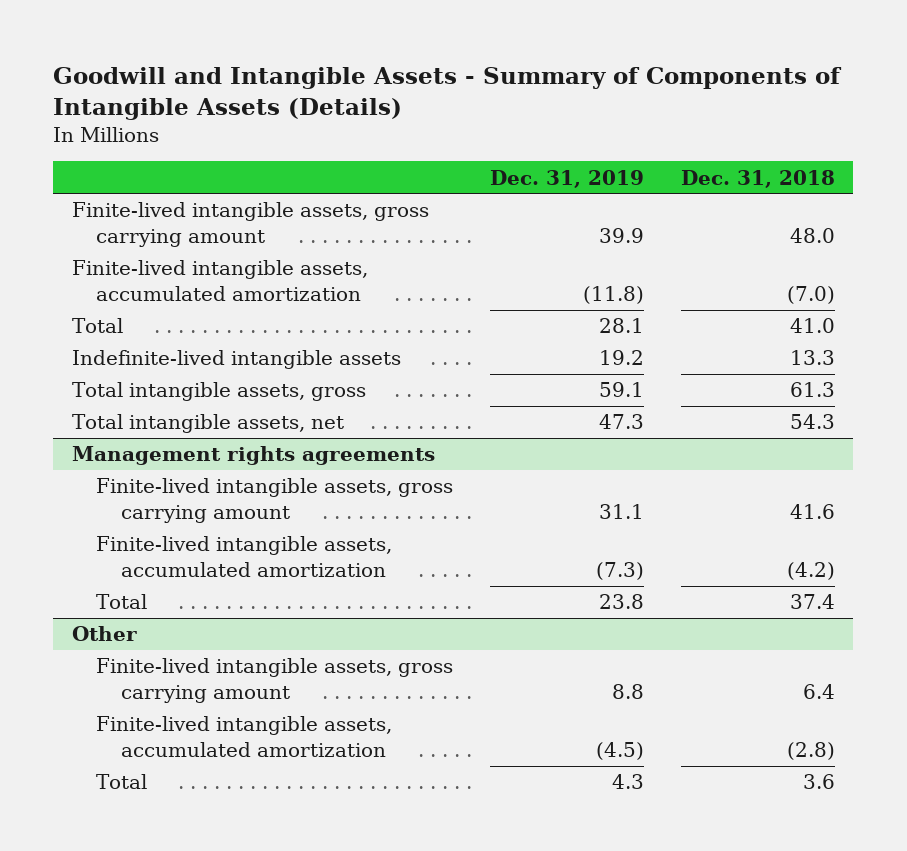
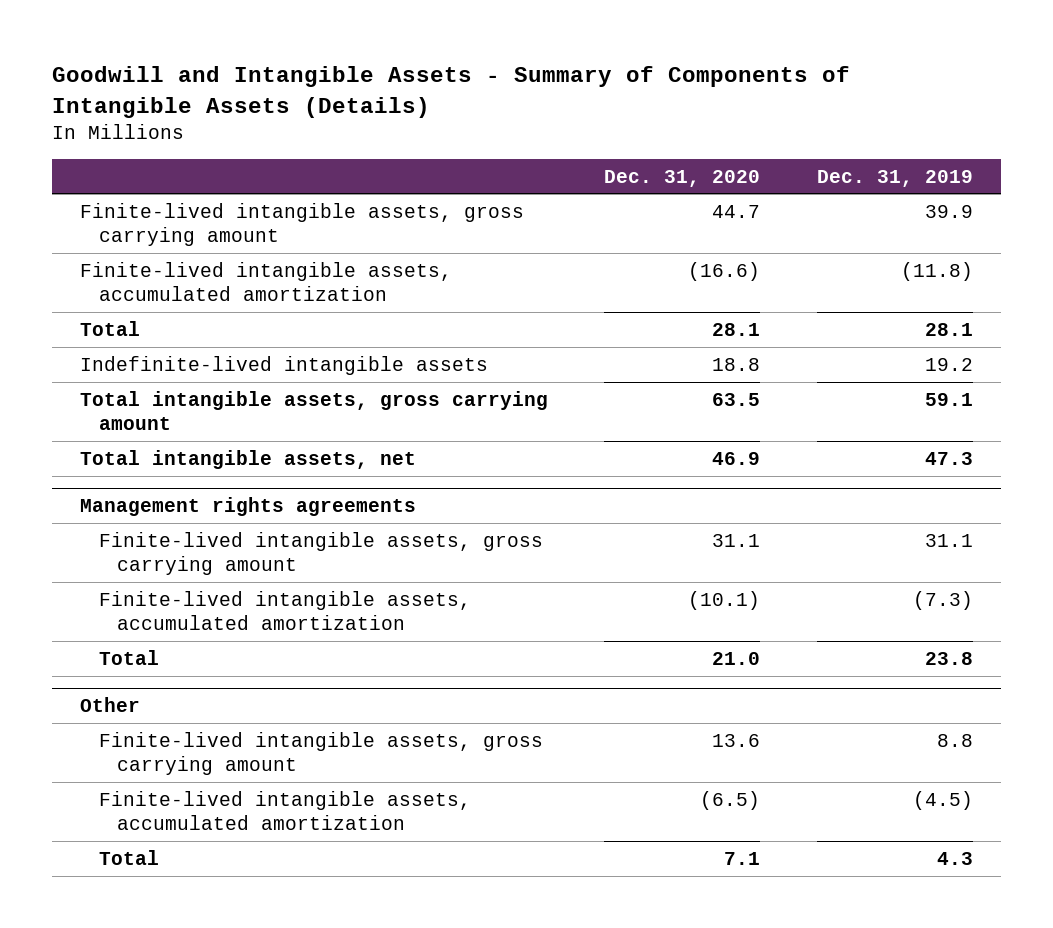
[680,169,835,188] Dec. 31, 2018 -> none
none -> [604,169,761,187] Dec. 31, 2020
[71,382,366,402] Total intangible assets, gross -> [80,390,549,431] Total intangible assets, gross carrying amount

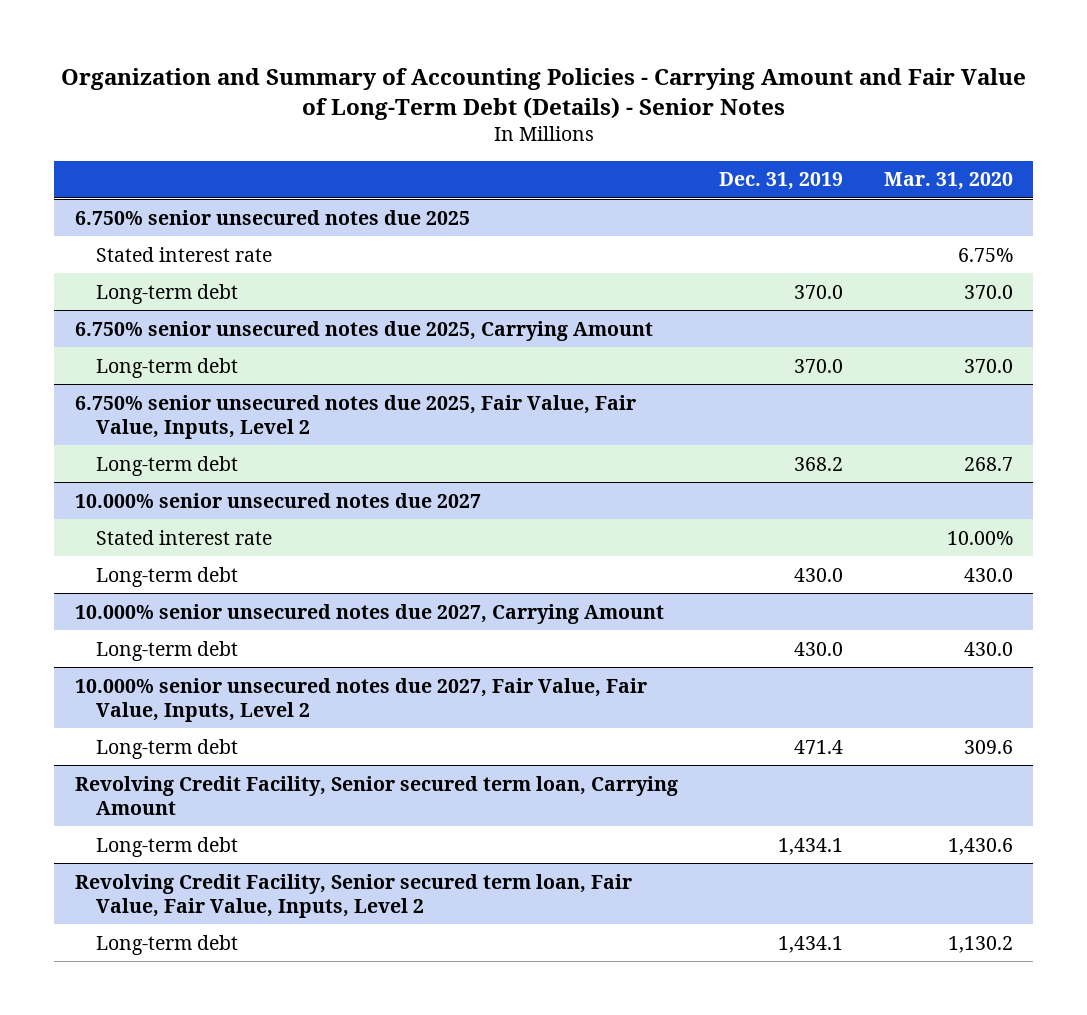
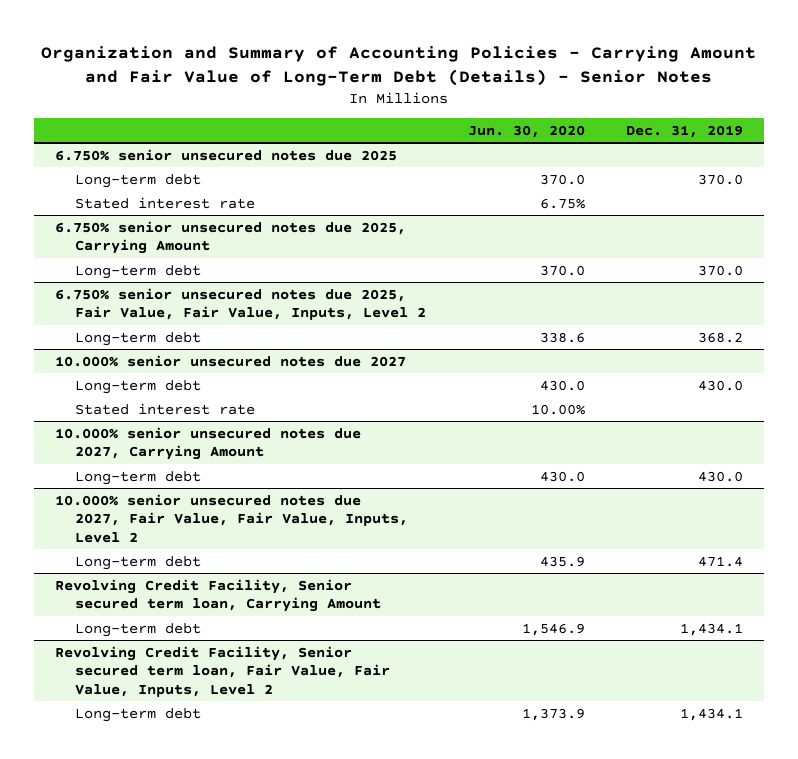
[883,172,1013,191] Mar. 31, 2020 -> none
none -> [467,125,585,139] Jun. 30, 2020
[95,246,272,262] Stated interest rate -> [75,196,256,209] Stated interest rate
[95,529,272,545] Stated interest rate -> [75,402,256,415] Stated interest rate

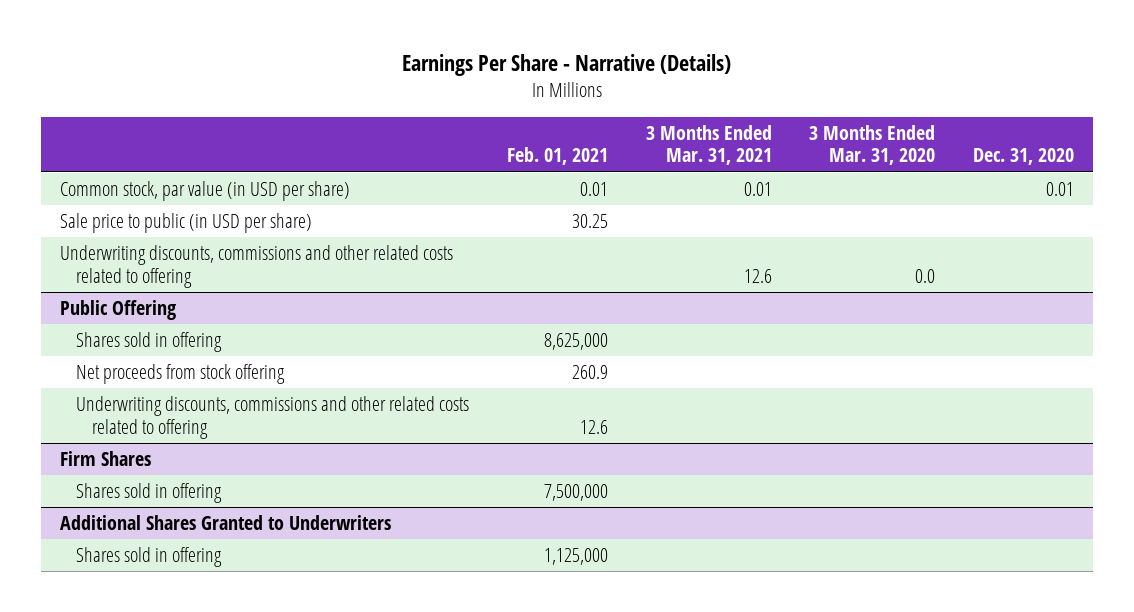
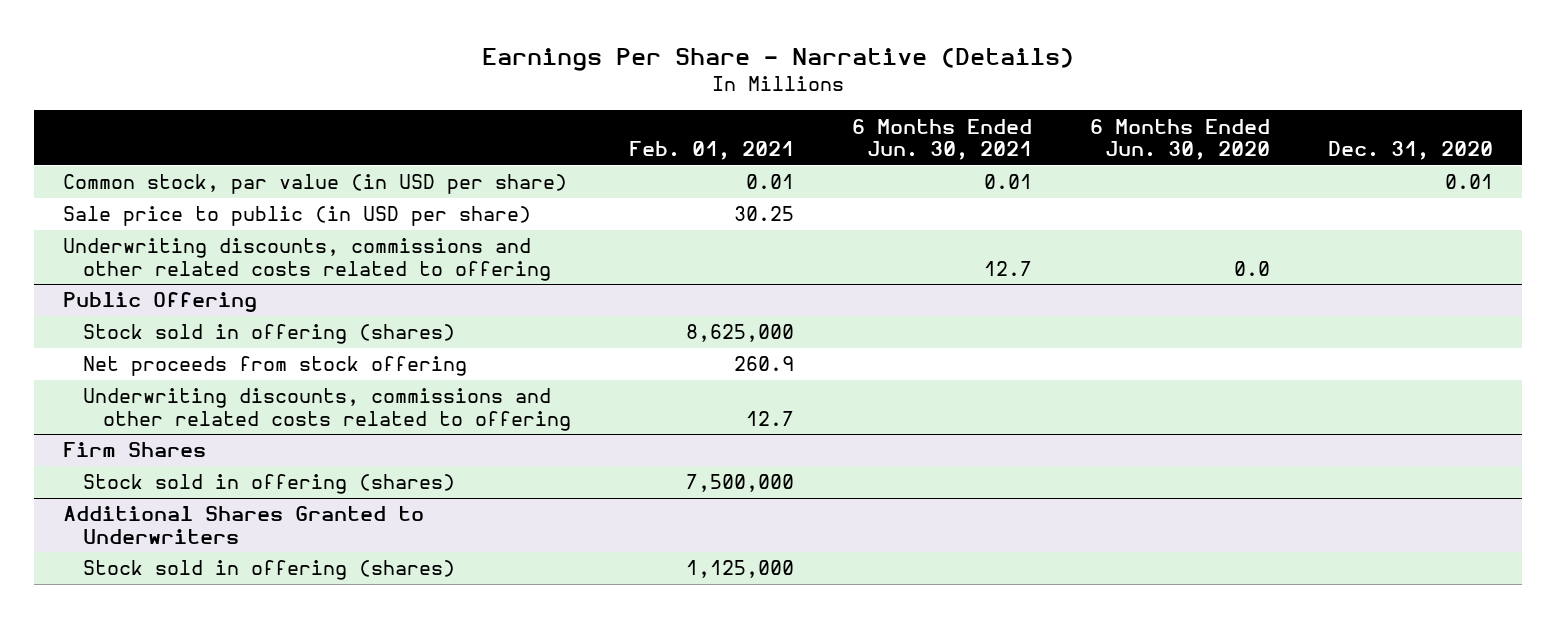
[645,124,772,166] 3 Months Ended Mar. 31, 2021 -> none
[809,124,936,166] 3 Months Ended Mar. 31, 2020 -> none
none -> [851,118,1032,161] 6 Months Ended Jun. 30, 2021
none -> [1089,118,1270,161] 6 Months Ended Jun. 30, 2020
[76,332,223,353] Shares sold in offering -> [83,324,456,345] Stock sold in offering (shares)
[579,419,608,434] 12.6 -> [746,411,795,427] 12.7
[76,483,223,504] Shares sold in offering -> [83,474,456,495] Stock sold in offering (shares)
[76,547,223,568] Shares sold in offering -> [83,560,456,581] Stock sold in offering (shares)

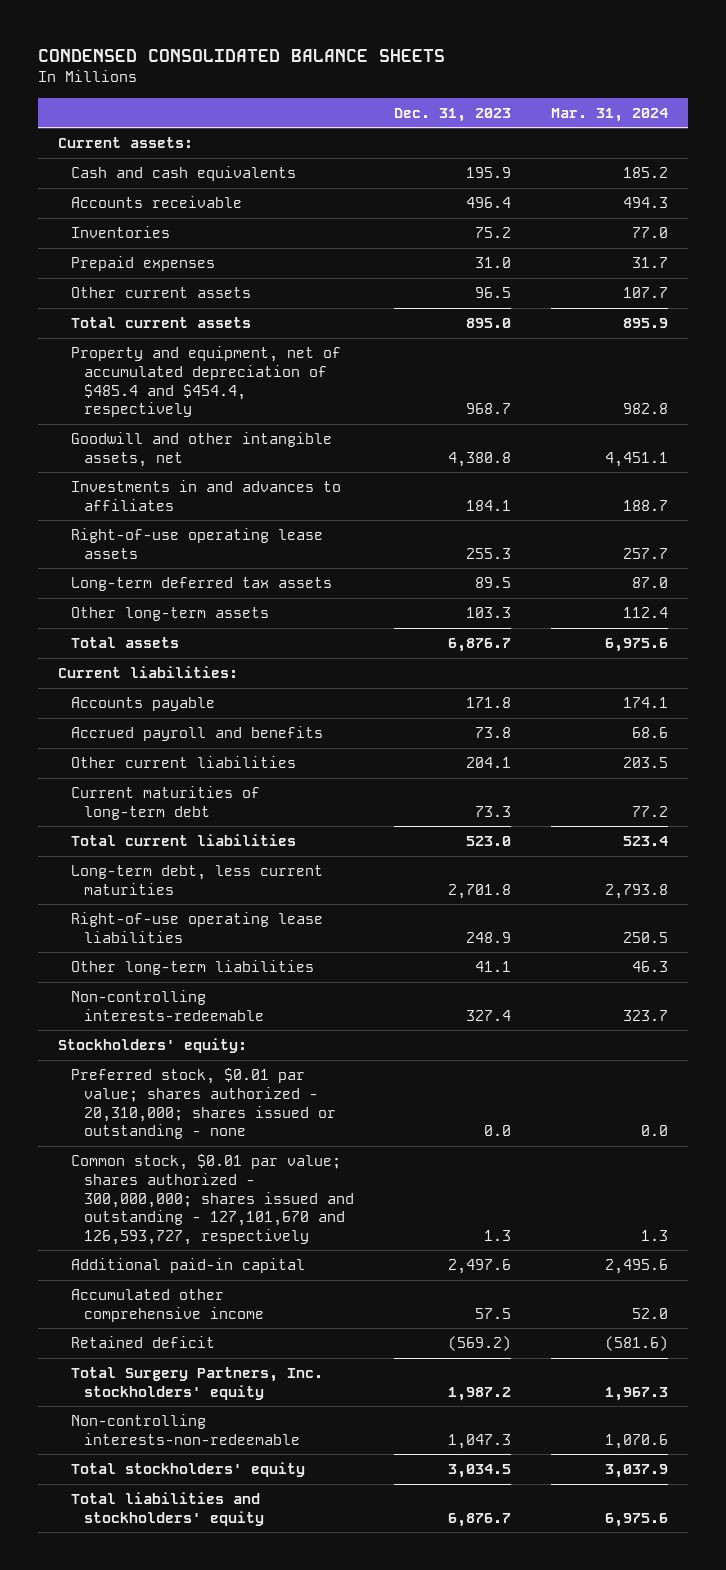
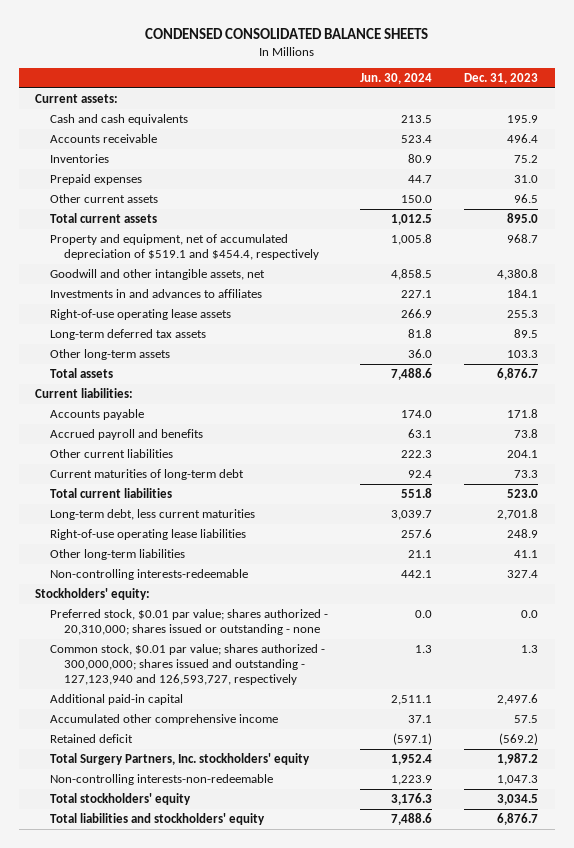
[550,107,668,122] Mar. 31, 2024 -> none
none -> [359,73,432,85] Jun. 30, 2024
[71,346,342,418] Property and equipment, net of accumulated depreciation of $485.4 and $454.4, respectively -> [49,233,319,260] Property and equipment, net of accumulated depreciation of $519.1 and $454.4, respectively
[71,1154,354,1245] Common stock, $0.01 par value; shares authorized - 300,000,000; shares issued and outstanding - 127,101,670 and 126,593,727, respectively -> [49,643,325,685] Common stock, $0.01 par value; shares authorized - 300,000,000; shares issued and outstanding - 127,123,940 and 126,593,727, respectively

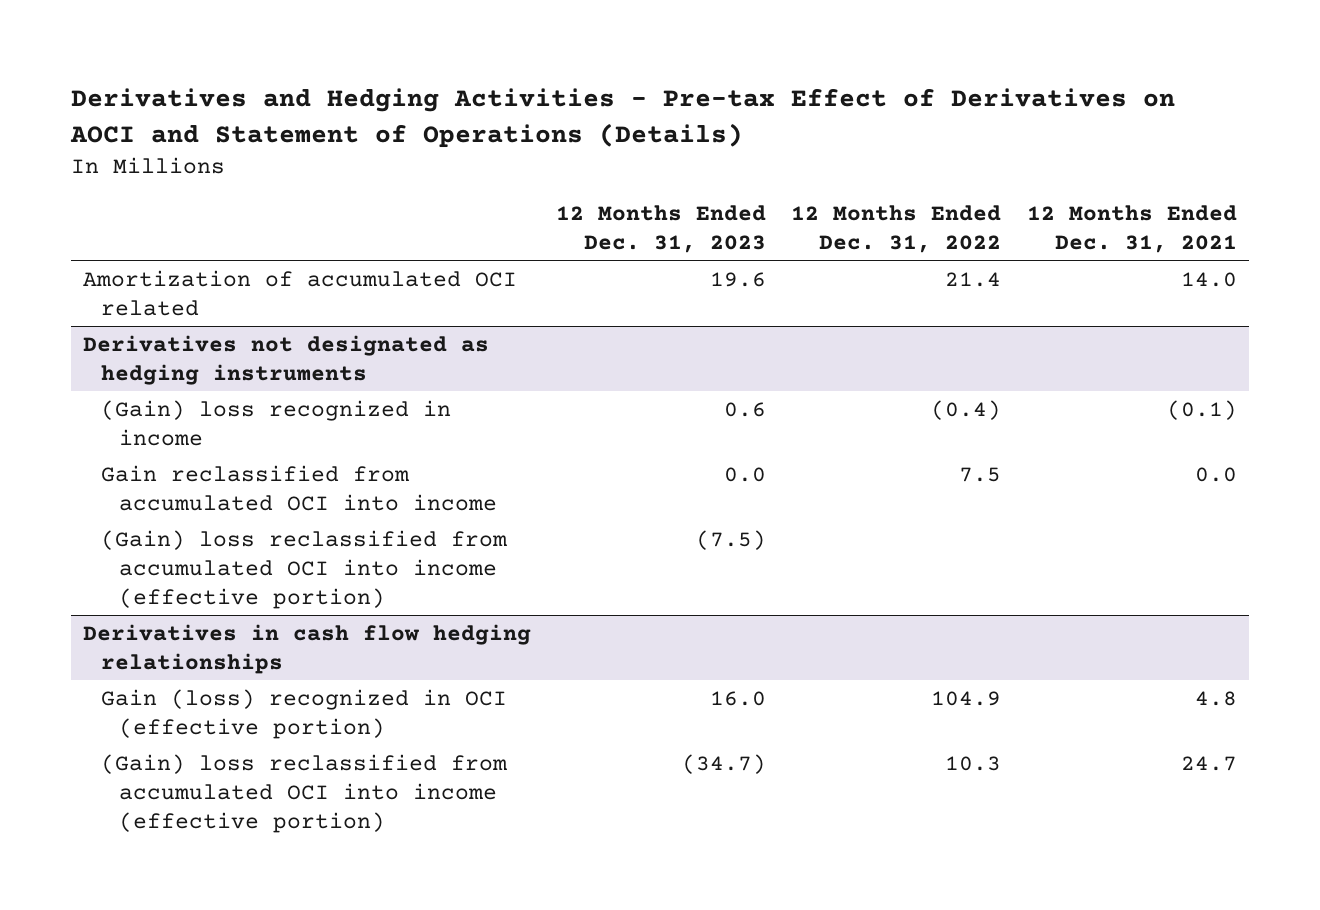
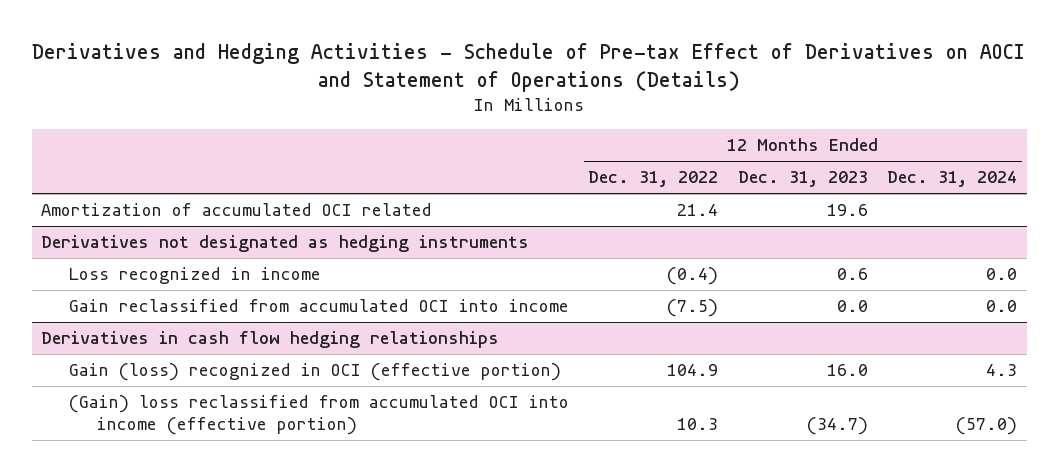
[69,88,1175,148] Derivatives and Hedging Activities - Pre-tax Effect of Derivatives on AOCI and Statement of Operations (Details) -> [32,43,1026,93] Derivatives and Hedging Activities - Schedule of Pre-tax Effect of Derivatives on AOCI and Statement of Operations (Details)
[1026,204,1237,254] 12 Months Ended Dec. 31, 2021 -> none
none -> [887,171,1018,188] Dec. 31, 2024
[101,529,509,610] (Gain) loss reclassified from accumulated OCI into income (effective portion) -> none
[101,399,452,446] (Gain) loss recognized in income -> [69,267,322,285] Loss recognized in income
[959,466,1002,482] 7.5 -> [667,299,719,318] (7.5)

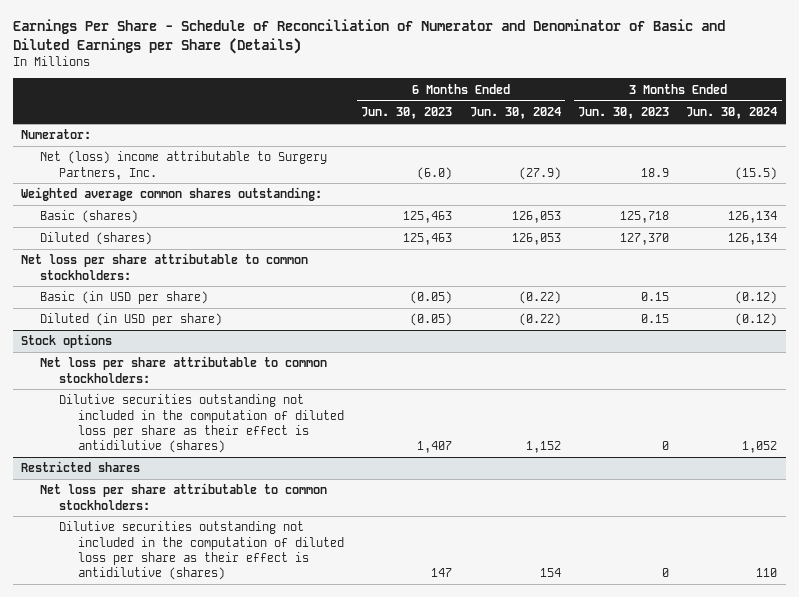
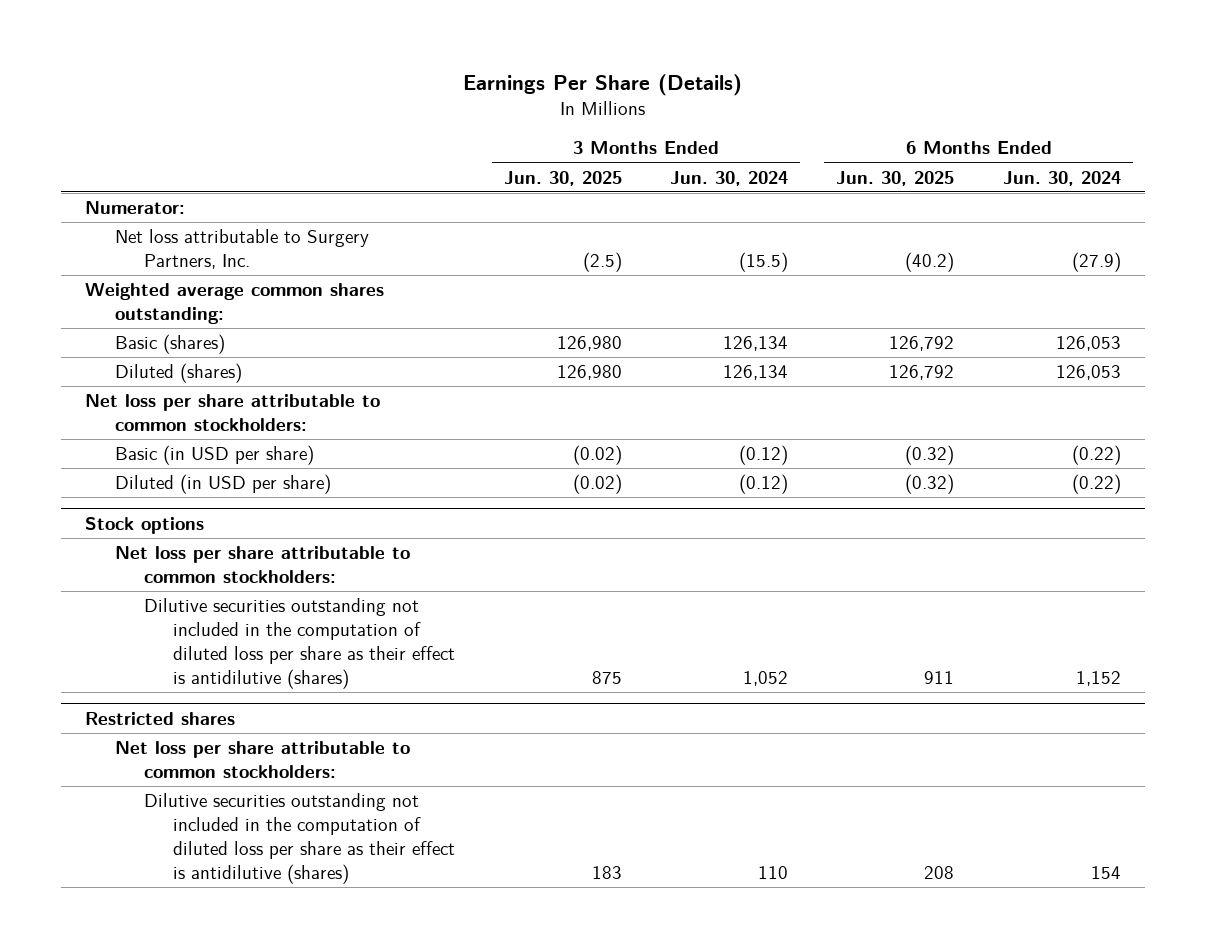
[12,19,725,55] Earnings Per Share - Schedule of Reconciliation of Numerator and Denominator of Basic and Diluted Earnings per Share (Details) -> [463,73,743,96] Earnings Per Share (Details)
[361,107,453,120] Jun. 30, 2023 -> none
[578,107,670,120] Jun. 30, 2023 -> none
none -> [503,170,622,186] Jun. 30, 2025
none -> [836,170,955,186] Jun. 30, 2025
[40,151,328,180] Net (loss) income attributable to Surgery Partners, Inc. -> [114,229,369,270] Net loss attributable to Surgery Partners, Inc.

